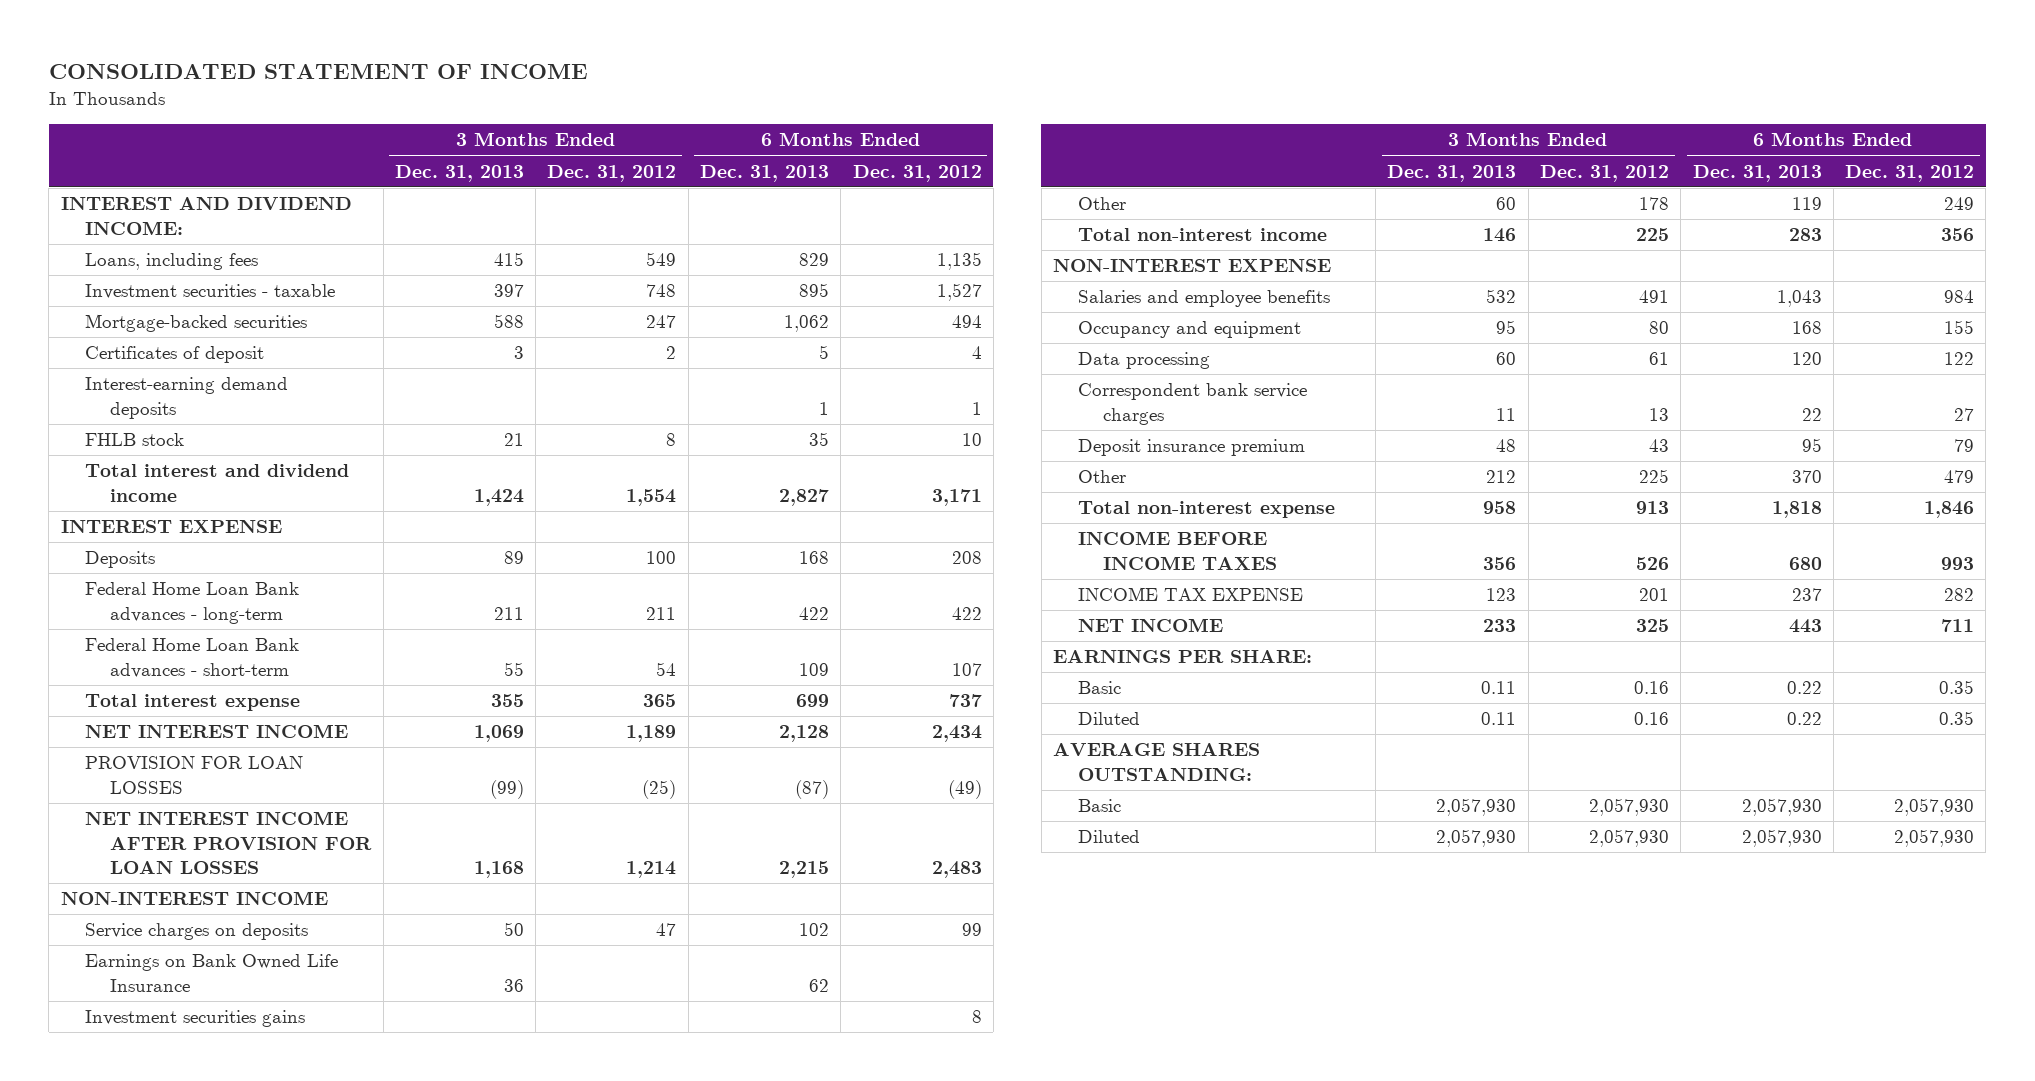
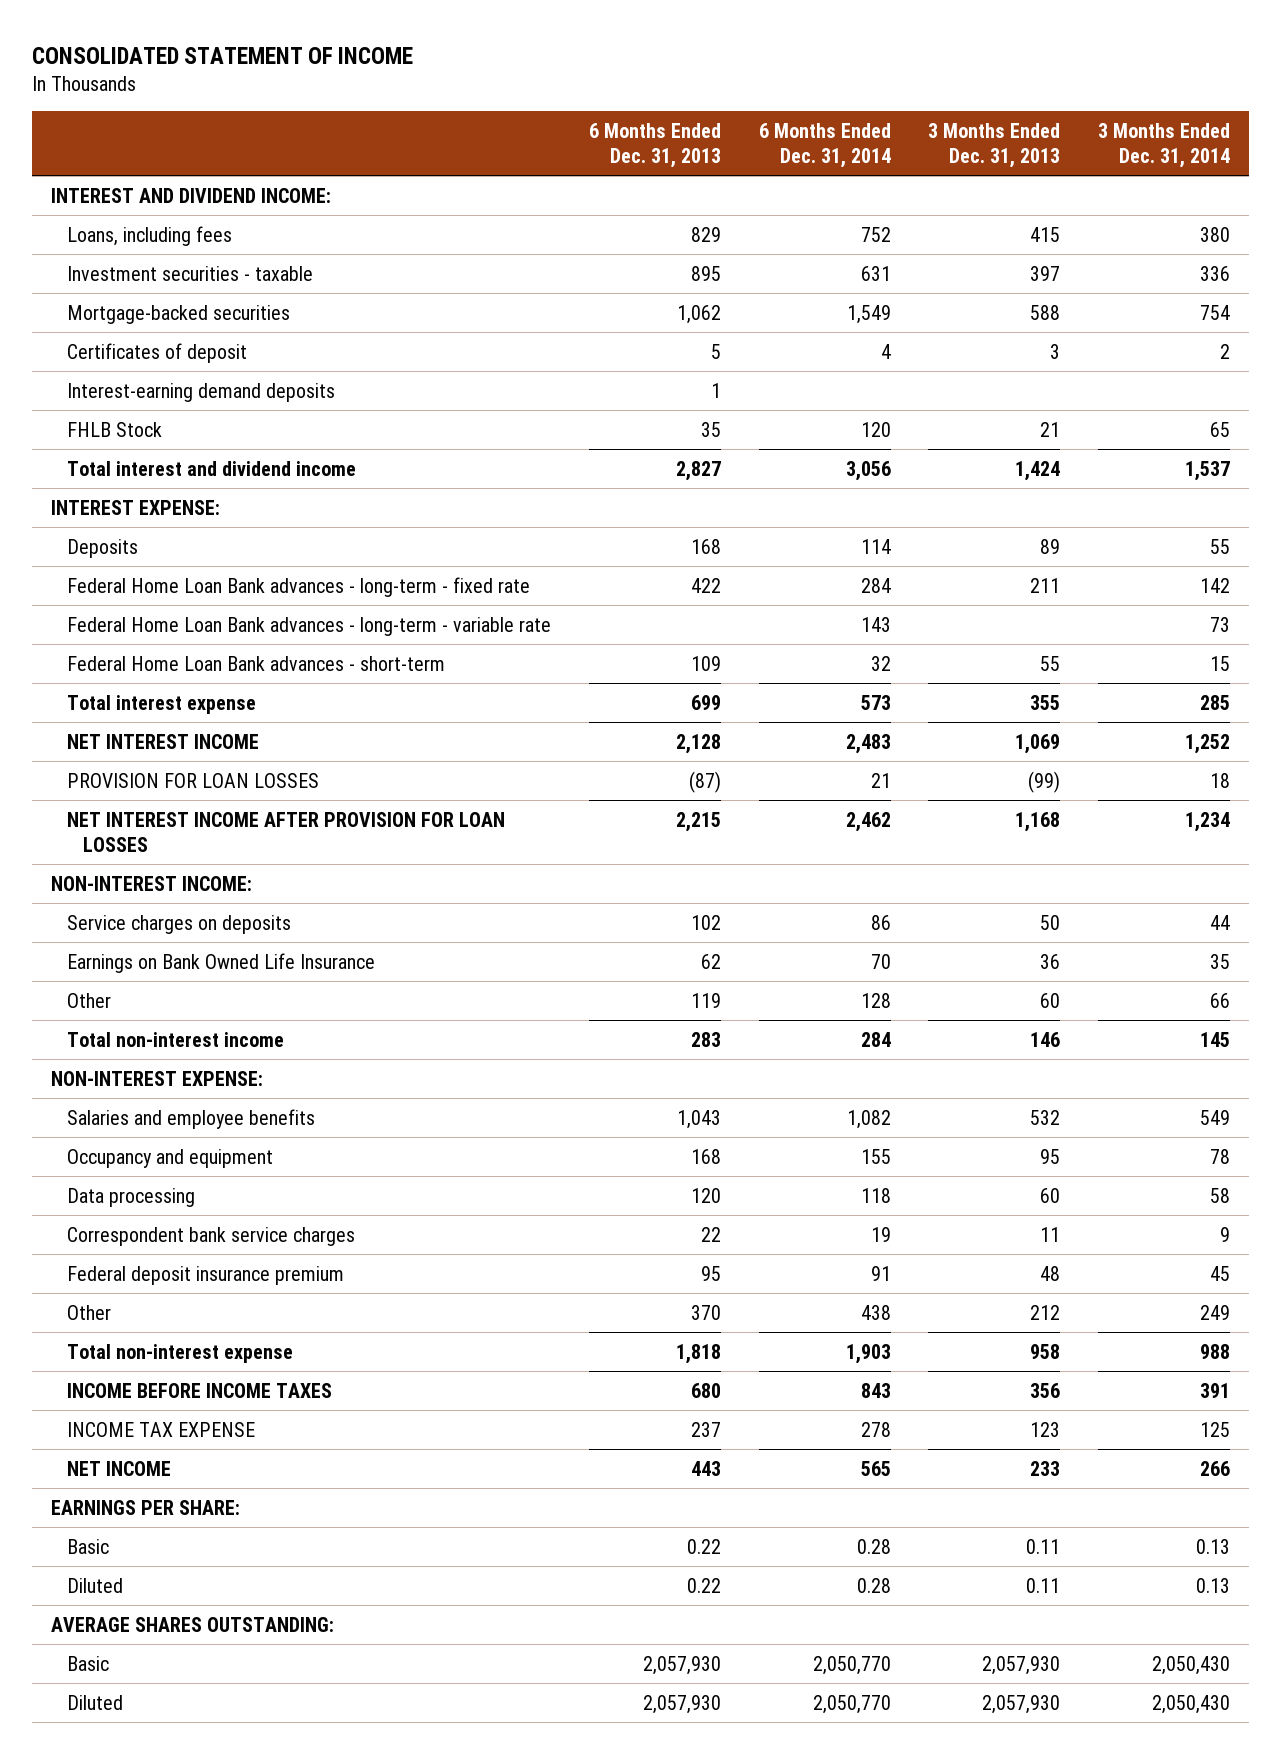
[547,164,677,182] Dec. 31, 2012 -> none
[852,164,982,182] Dec. 31, 2012 -> none
none -> [758,122,891,168] 6 Months Ended Dec. 31, 2014
none -> [1098,122,1231,168] 3 Months Ended Dec. 31, 2014
[85,433,185,447] FHLB stock -> [66,421,162,437] FHLB Stock
[60,520,282,534] INTEREST EXPENSE -> [51,499,221,515] INTEREST EXPENSE:
[85,582,300,624] Federal Home Loan Bank advances - long-term -> [66,576,530,597] Federal Home Loan Bank advances - long-term - fixed rate
none -> [66,616,551,636] Federal Home Loan Bank advances - long-term - variable rate
[60,891,328,906] NON-INTEREST INCOME -> [51,875,253,891] NON-INTEREST INCOME:
[85,1010,306,1028] Investment securities gains -> none
[1053,259,1332,273] NON-INTEREST EXPENSE -> [51,1070,264,1086] NON-INTEREST EXPENSE:
[1078,439,1306,457] Deposit insurance premium -> [66,1265,344,1285] Federal deposit insurance premium

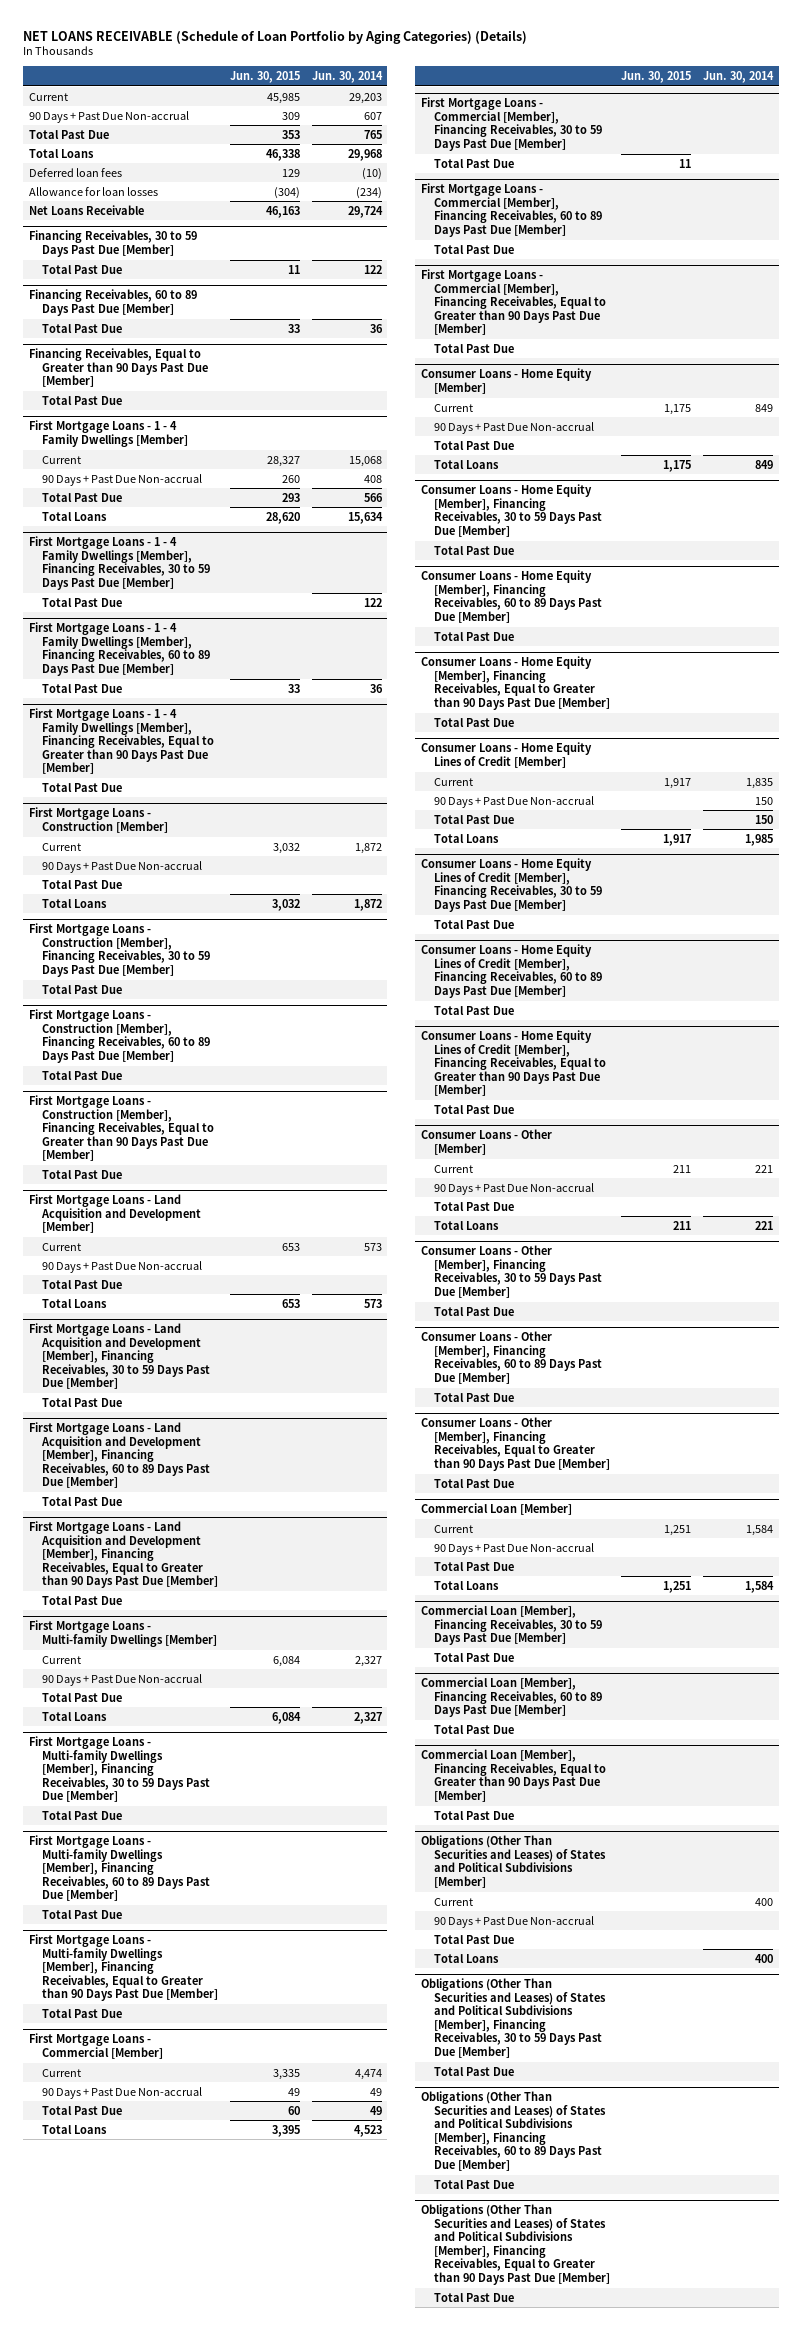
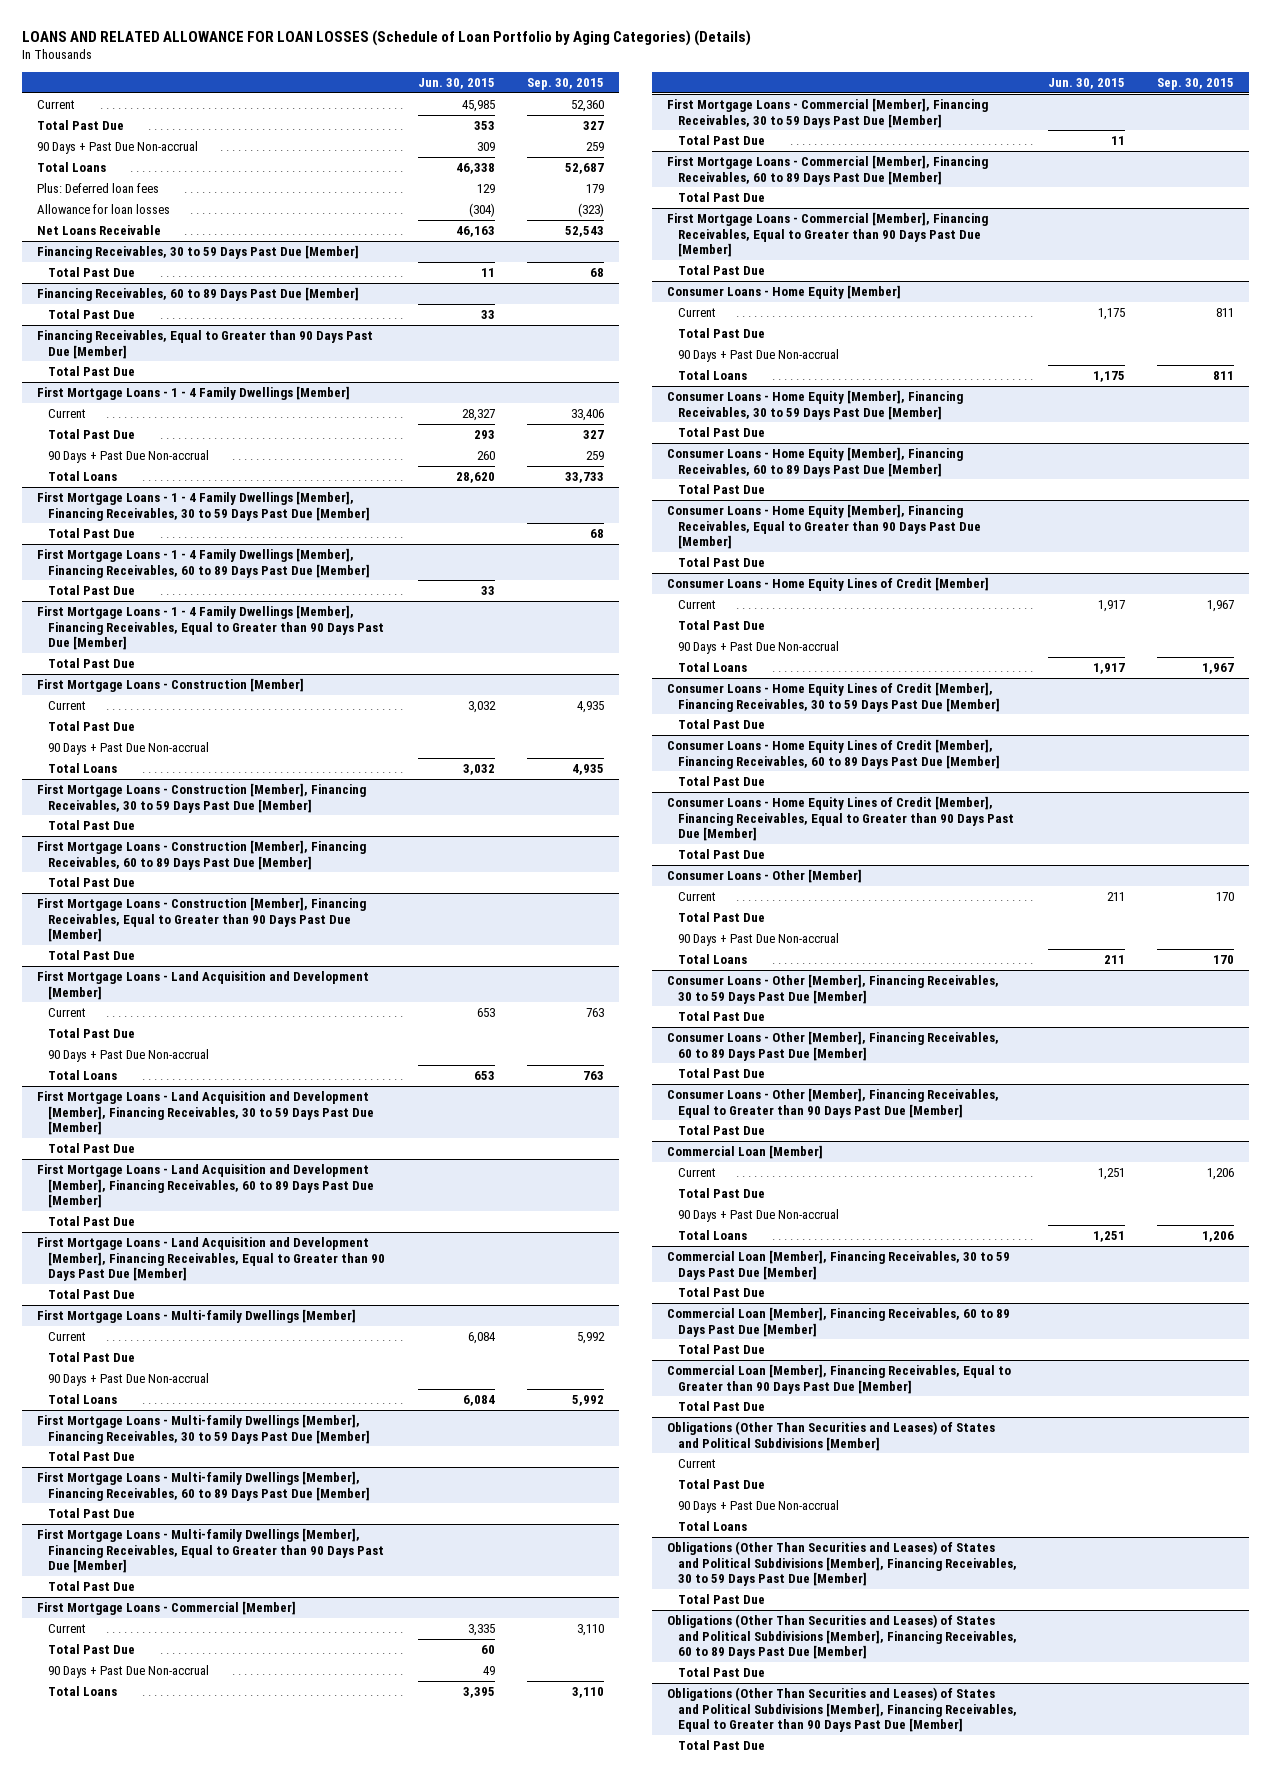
[23,29,528,44] NET LOANS RECEIVABLE (Schedule of Loan Portfolio by Aging Categories) (Details) -> [21,29,751,46] LOANS AND RELATED ALLOWANCE FOR LOAN LOSSES (Schedule of Loan Portfolio by Aging Categories) (Details)
[311,71,383,84] Jun. 30, 2014 -> none
none -> [526,77,604,90] Sep. 30, 2015
[29,110,190,123] 90 Days + Past Due Non-accrual -> [37,141,199,155] 90 Days + Past Due Non-accrual
[29,167,123,177] Deferred loan fees -> [37,183,160,194] Plus: Deferred loan fees
[42,473,203,486] 90 Days + Past Due Non-accrual -> [48,450,210,464] 90 Days + Past Due Non-accrual
[42,860,203,873] 90 Days + Past Due Non-accrual -> [48,742,210,756] 90 Days + Past Due Non-accrual
[42,1260,203,1273] 90 Days + Past Due Non-accrual -> [48,1049,210,1063] 90 Days + Past Due Non-accrual
[42,1673,203,1686] 90 Days + Past Due Non-accrual -> [48,1373,210,1387] 90 Days + Past Due Non-accrual
[42,2086,203,2099] 90 Days + Past Due Non-accrual -> [48,1665,210,1679] 90 Days + Past Due Non-accrual
[433,421,594,434] 90 Days + Past Due Non-accrual -> [678,349,840,363] 90 Days + Past Due Non-accrual
[433,795,594,808] 90 Days + Past Due Non-accrual -> [678,641,840,655] 90 Days + Past Due Non-accrual
[433,1182,594,1195] 90 Days + Past Due Non-accrual -> [678,933,840,947] 90 Days + Past Due Non-accrual
[433,1542,594,1555] 90 Days + Past Due Non-accrual -> [678,1209,840,1223] 90 Days + Past Due Non-accrual
[433,1915,594,1928] 90 Days + Past Due Non-accrual -> [678,1500,840,1514] 90 Days + Past Due Non-accrual

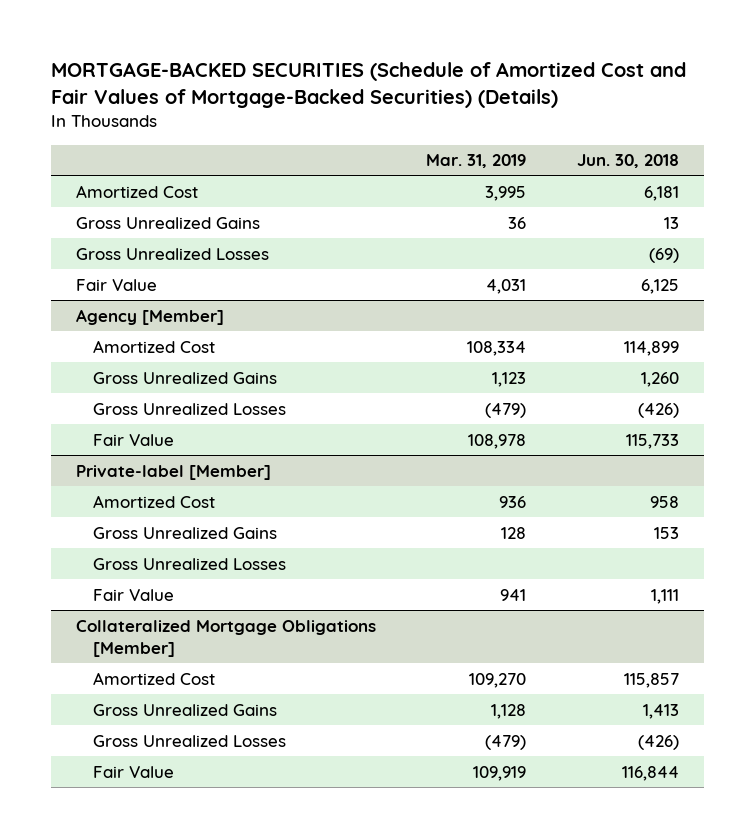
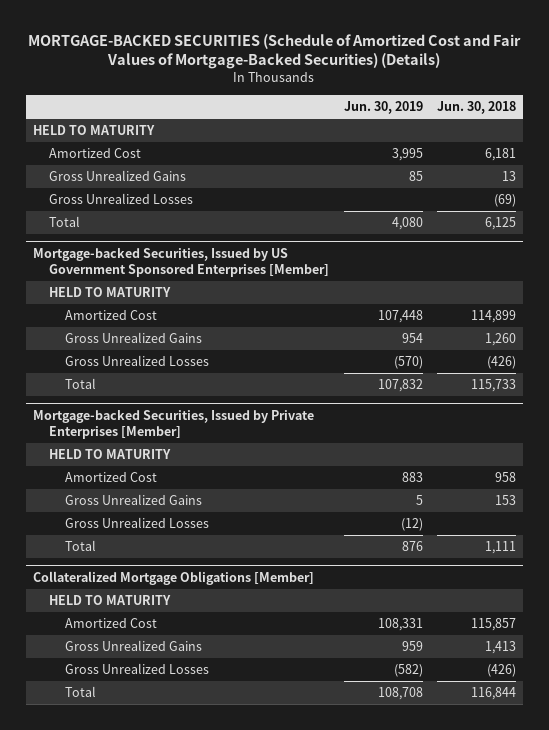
[426,154,527,169] Mar. 31, 2019 -> none
none -> [343,101,423,115] Jun. 30, 2019
none -> [33,125,156,136] HELD TO MATURITY
[75,278,157,291] Fair Value -> [49,216,81,228] Total
[75,308,224,325] Agency [Member] -> [33,248,330,277] Mortgage-backed Securities, Issued by US Government Sponsored Enterprises [Member]
none -> [49,287,172,298] HELD TO MATURITY
[93,433,175,446] Fair Value -> [65,378,97,390] Total
[75,464,271,480] Private-label [Member] -> [33,410,315,439] Mortgage-backed Securities, Issued by Private Enterprises [Member]
none -> [49,449,172,460] HELD TO MATURITY
[93,588,175,601] Fair Value -> [65,540,97,552] Total
none -> [49,595,172,606] HELD TO MATURITY
[93,765,175,778] Fair Value -> [65,686,97,698] Total

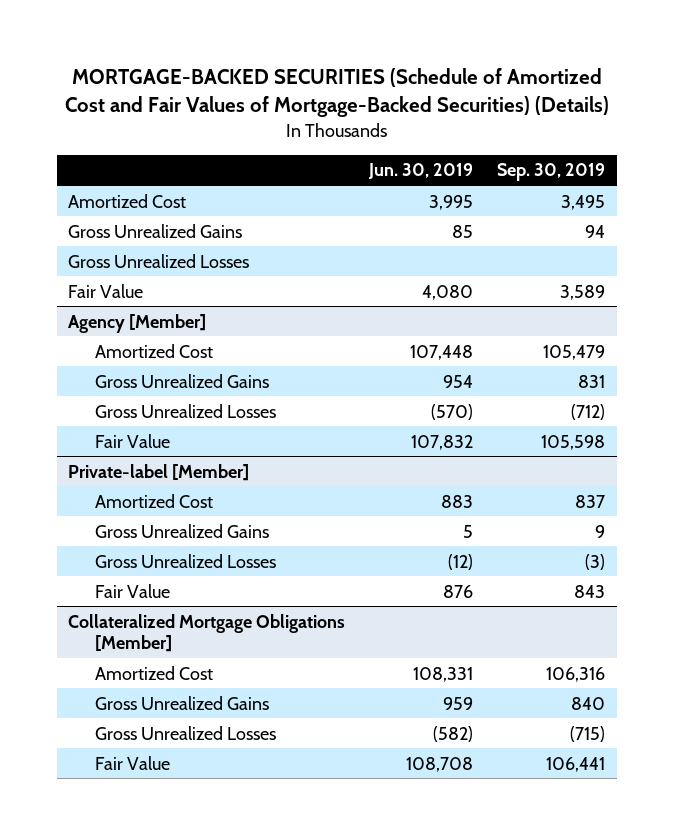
[436,101,516,115] Jun. 30, 2018 -> none
none -> [497,163,606,182] Sep. 30, 2019
[33,125,156,136] HELD TO MATURITY -> none
[49,287,172,298] HELD TO MATURITY -> none
[49,216,81,228] Total -> [68,283,144,298] Fair Value
[33,248,330,277] Mortgage-backed Securities, Issued by US Government Sponsored Enterprises [Member] -> [68,313,207,333] Agency [Member]
[49,449,172,460] HELD TO MATURITY -> none
[65,378,97,390] Total -> [95,433,171,448] Fair Value
[33,410,315,439] Mortgage-backed Securities, Issued by Private Enterprises [Member] -> [68,463,250,481] Private-label [Member]
[65,540,97,552] Total -> [95,583,171,598] Fair Value
[49,595,172,606] HELD TO MATURITY -> none
[65,686,97,698] Total -> [95,755,171,770] Fair Value

